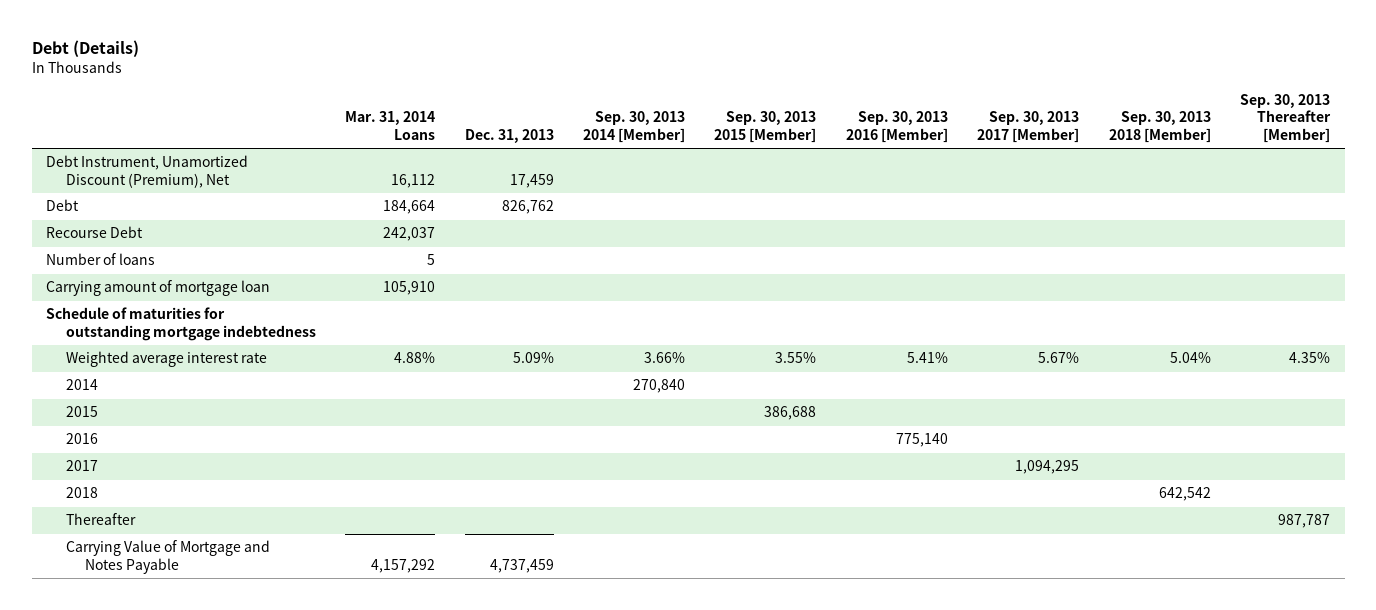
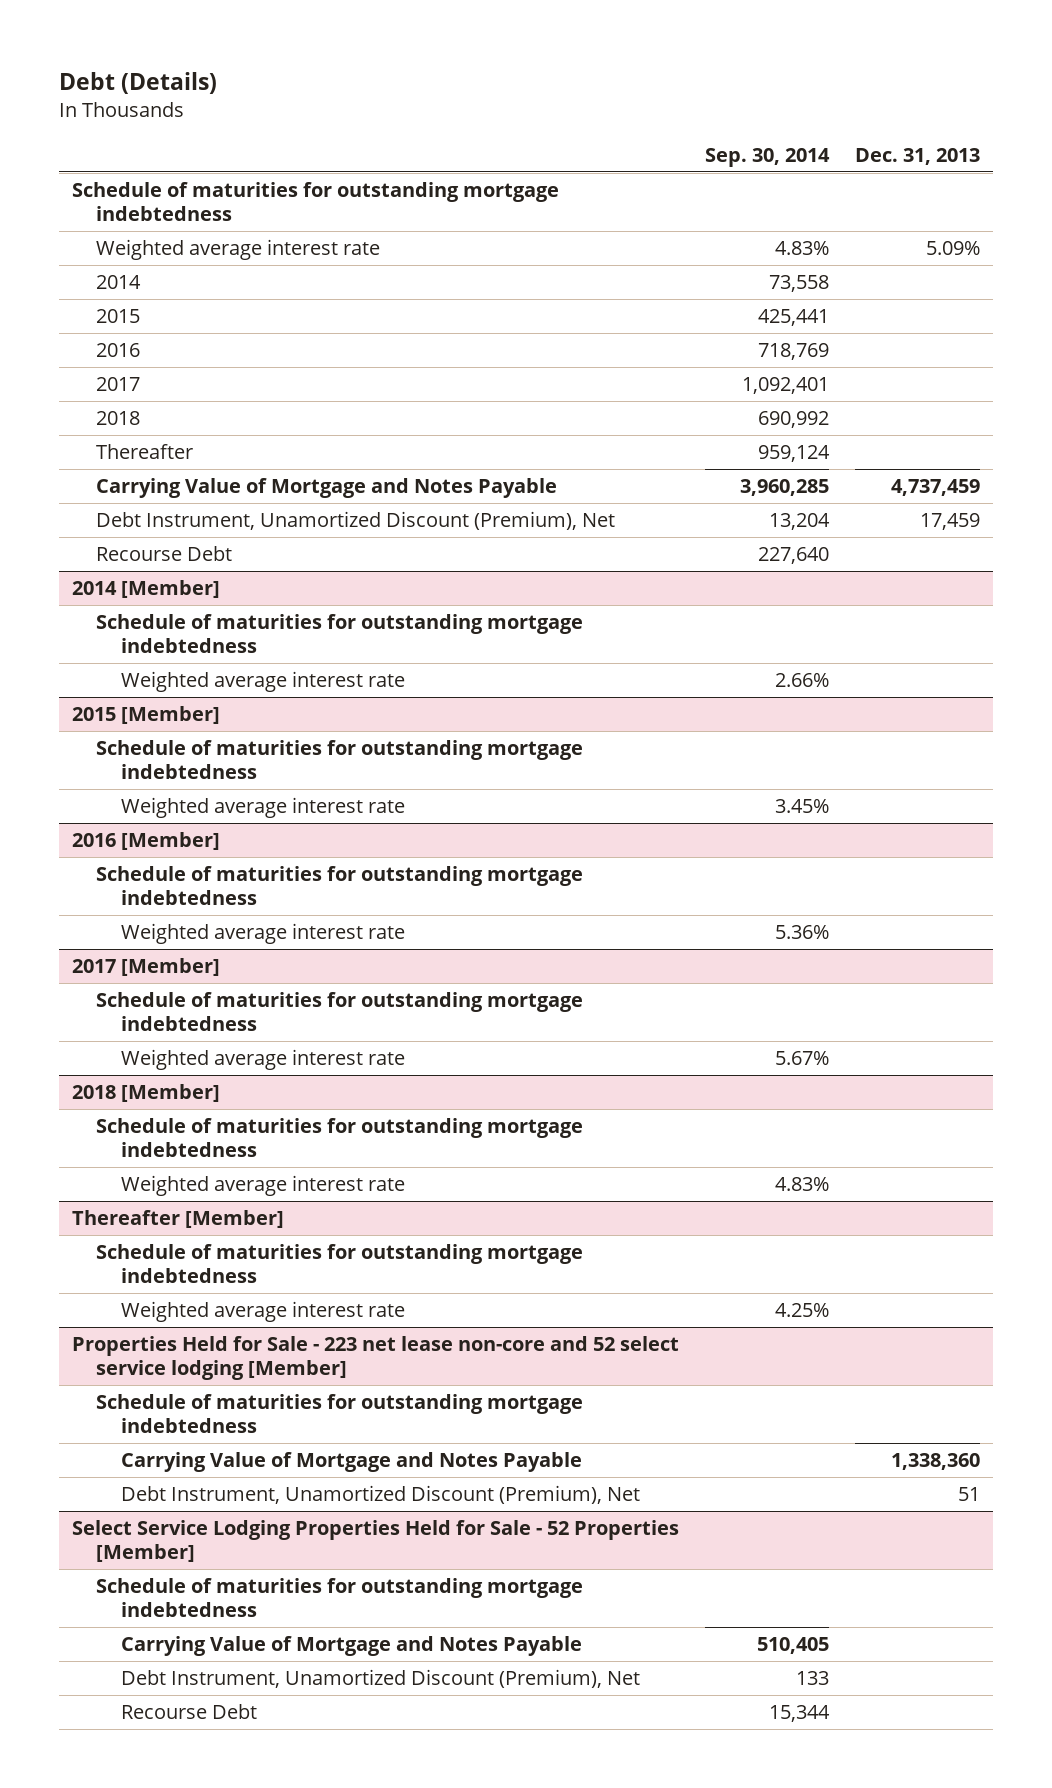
[345,111,436,140] Mar. 31, 2014 Loans -> none
[583,111,686,143] Sep. 30, 2013 2014 [Member] -> none
[714,111,817,143] Sep. 30, 2013 2015 [Member] -> none
[845,111,948,143] Sep. 30, 2013 2016 [Member] -> none
[977,111,1080,143] Sep. 30, 2013 2017 [Member] -> none
[1108,111,1211,143] Sep. 30, 2013 2018 [Member] -> none
[1239,94,1331,143] Sep. 30, 2013 Thereafter [Member] -> none
none -> [704,147,830,167] Sep. 30, 2014
[46,199,80,212] Debt -> none
[46,253,156,266] Number of loans -> none
[46,280,271,297] Carrying amount of mortgage loan -> none
[46,155,249,188] Debt Instrument, Unamortized Discount (Premium), Net -> [96,511,616,531] Debt Instrument, Unamortized Discount (Premium), Net
[46,226,144,239] Recourse Debt -> [96,546,233,562] Recourse Debt
none -> [71,580,220,599] 2014 [Member]
none -> [96,614,584,654] Schedule of maturities for outstanding mortgage indebtedness
none -> [120,671,405,693] Weighted average interest rate
none -> [71,706,220,725] 2015 [Member]
none -> [96,740,584,780] Schedule of maturities for outstanding mortgage indebtedness
none -> [120,797,405,819] Weighted average interest rate
none -> [71,832,220,851] 2016 [Member]
none -> [96,866,584,906] Schedule of maturities for outstanding mortgage indebtedness
none -> [120,923,405,945] Weighted average interest rate
none -> [71,958,220,977] 2017 [Member]
none -> [96,992,584,1032] Schedule of maturities for outstanding mortgage indebtedness
none -> [120,1049,405,1071] Weighted average interest rate
none -> [71,1084,220,1103] 2018 [Member]
none -> [96,1118,584,1158] Schedule of maturities for outstanding mortgage indebtedness
none -> [120,1175,405,1197] Weighted average interest rate
none -> [71,1210,284,1229] Thereafter [Member]
none -> [96,1244,584,1284] Schedule of maturities for outstanding mortgage indebtedness
none -> [120,1301,405,1323] Weighted average interest rate
none -> [71,1336,679,1381] Properties Held for Sale - 223 net lease non-core and 52 select service lodging [Member]
none -> [96,1394,584,1434] Schedule of maturities for outstanding mortgage indebtedness
none -> [120,1452,582,1473] Carrying Value of Mortgage and Notes Payable
none -> [120,1485,640,1505] Debt Instrument, Unamortized Discount (Premium), Net
none -> [71,1520,679,1563] Select Service Lodging Properties Held for Sale - 52 Properties [Member]
none -> [96,1578,584,1618] Schedule of maturities for outstanding mortgage indebtedness
none -> [120,1636,582,1657] Carrying Value of Mortgage and Notes Payable
none -> [120,1669,640,1689] Debt Instrument, Unamortized Discount (Premium), Net
none -> [120,1704,257,1720] Recourse Debt

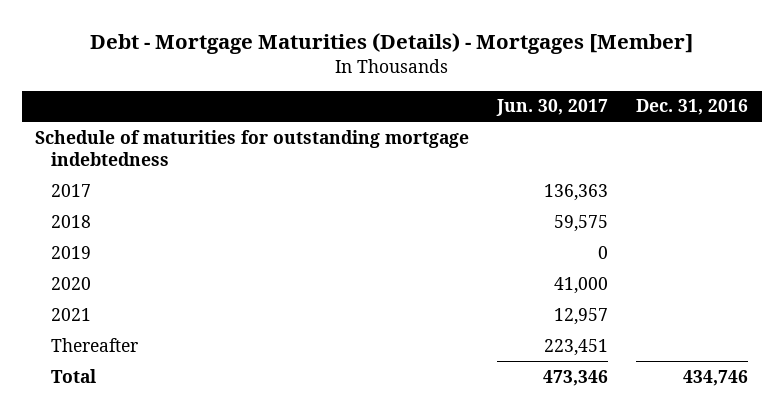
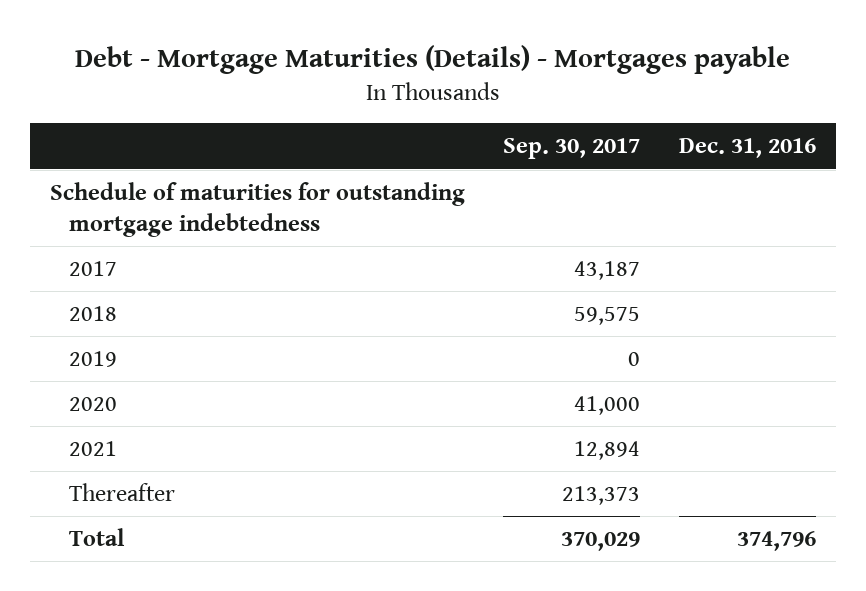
[89,33,693,55] Debt - Mortgage Maturities (Details) - Mortgages [Member] -> [74,45,790,75] Debt - Mortgage Maturities (Details) - Mortgages payable
[496,99,609,117] Jun. 30, 2017 -> none
none -> [503,138,641,160] Sep. 30, 2017
[683,369,749,386] 434,746 -> [737,531,817,552] 374,796

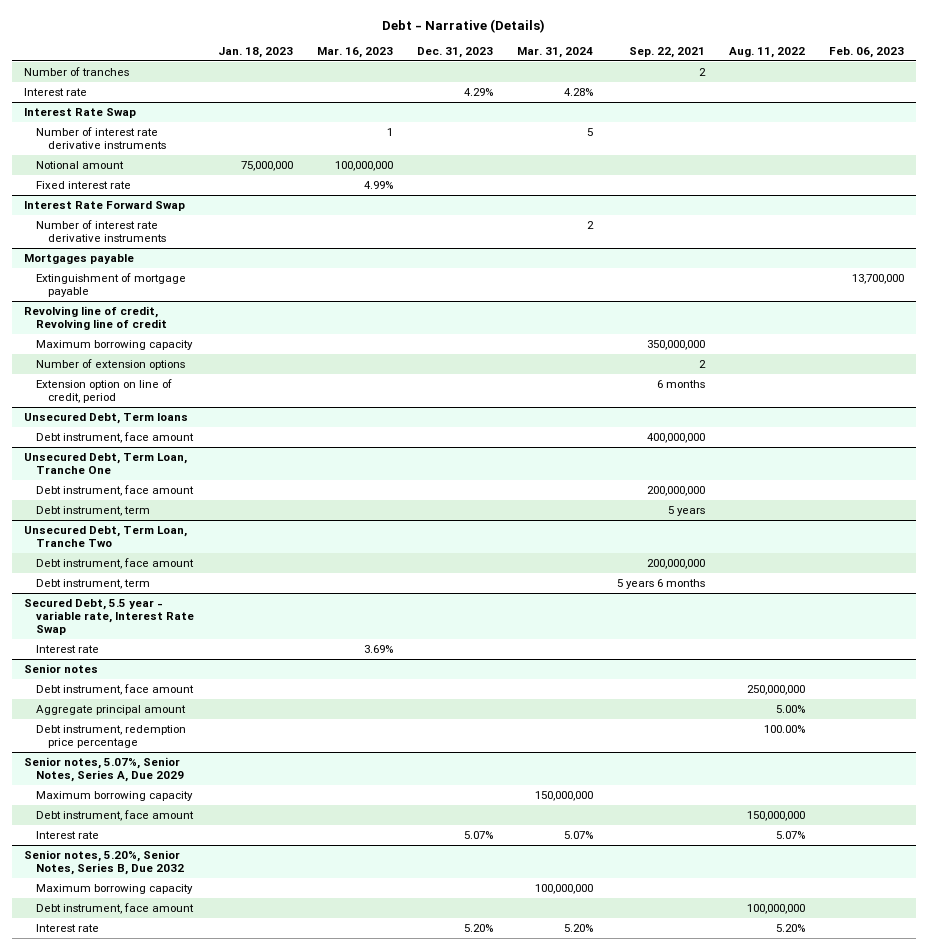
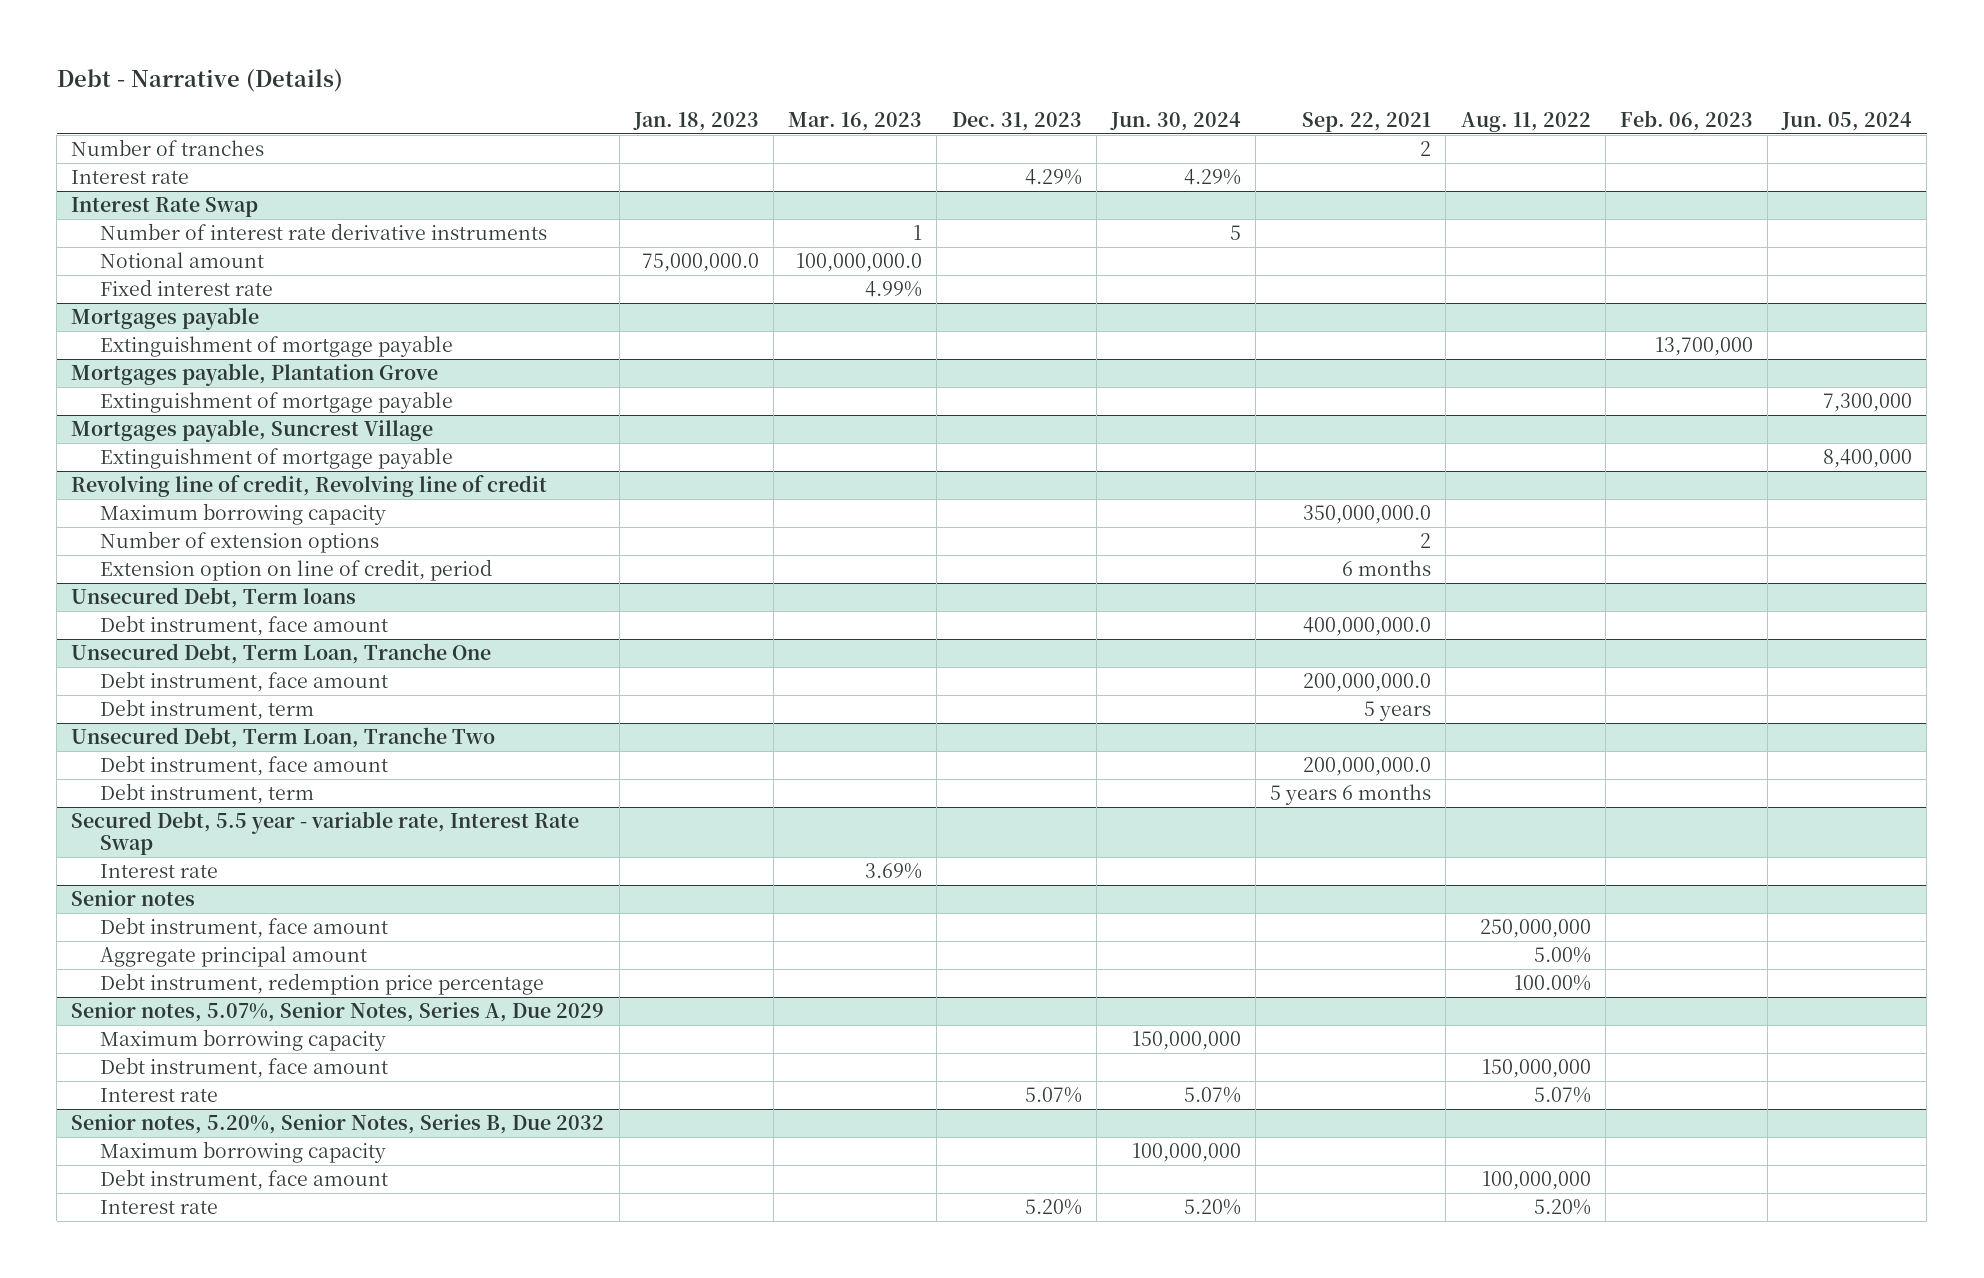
[516,46,593,58] Mar. 31, 2024 -> none
none -> [1109,111,1241,131] Jun. 30, 2024
none -> [1781,111,1913,131] Jun. 05, 2024
[240,160,293,171] 75,000,000 -> [641,252,759,272] 75,000,000.0
[334,160,393,171] 100,000,000 -> [796,252,923,272] 100,000,000.0
[23,200,185,211] Interest Rate Forward Swap -> none
[35,219,166,243] Number of interest rate derivative instruments -> none
none -> [71,362,439,386] Mortgages payable, Plantation Grove
none -> [99,390,453,413] Extinguishment of mortgage payable
none -> [71,418,434,442] Mortgages payable, Suncrest Village
none -> [99,446,453,469] Extinguishment of mortgage payable
[646,339,705,350] 350,000,000 -> [1303,504,1432,524] 350,000,000.0
[646,432,705,443] 400,000,000 -> [1303,616,1432,636] 400,000,000.0
[646,485,705,496] 200,000,000 -> [1303,672,1432,692] 200,000,000.0
[646,558,705,569] 200,000,000 -> [1303,756,1432,776] 200,000,000.0

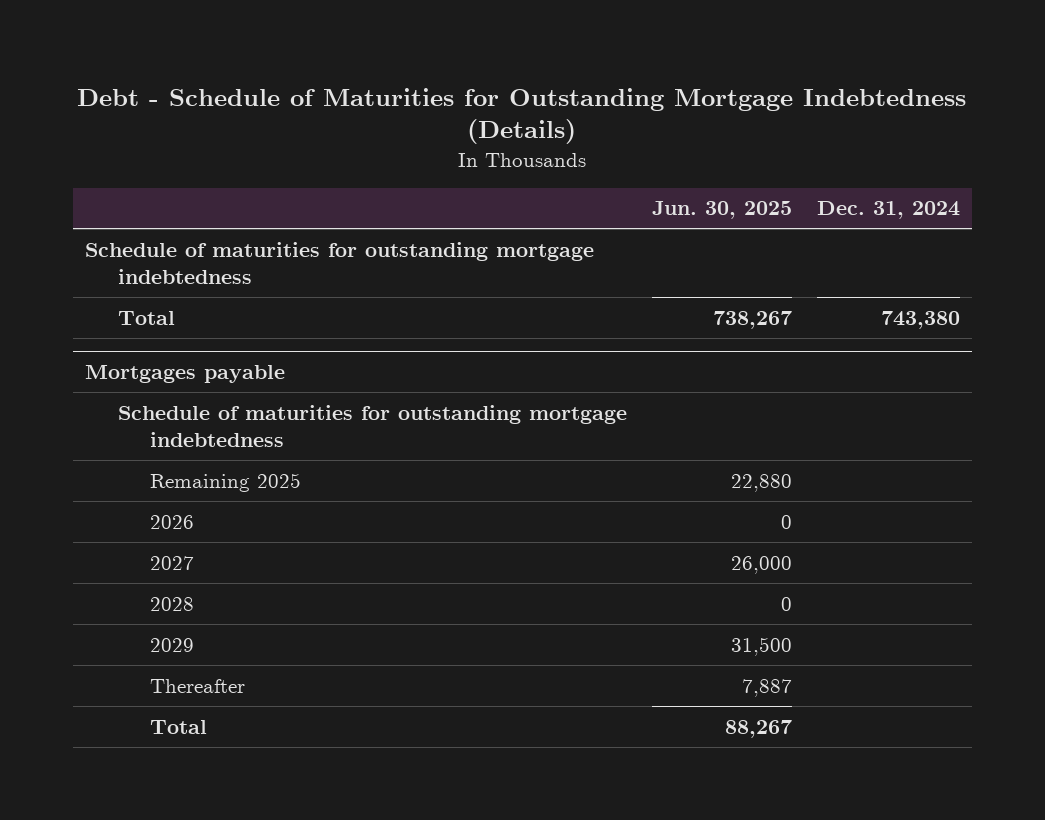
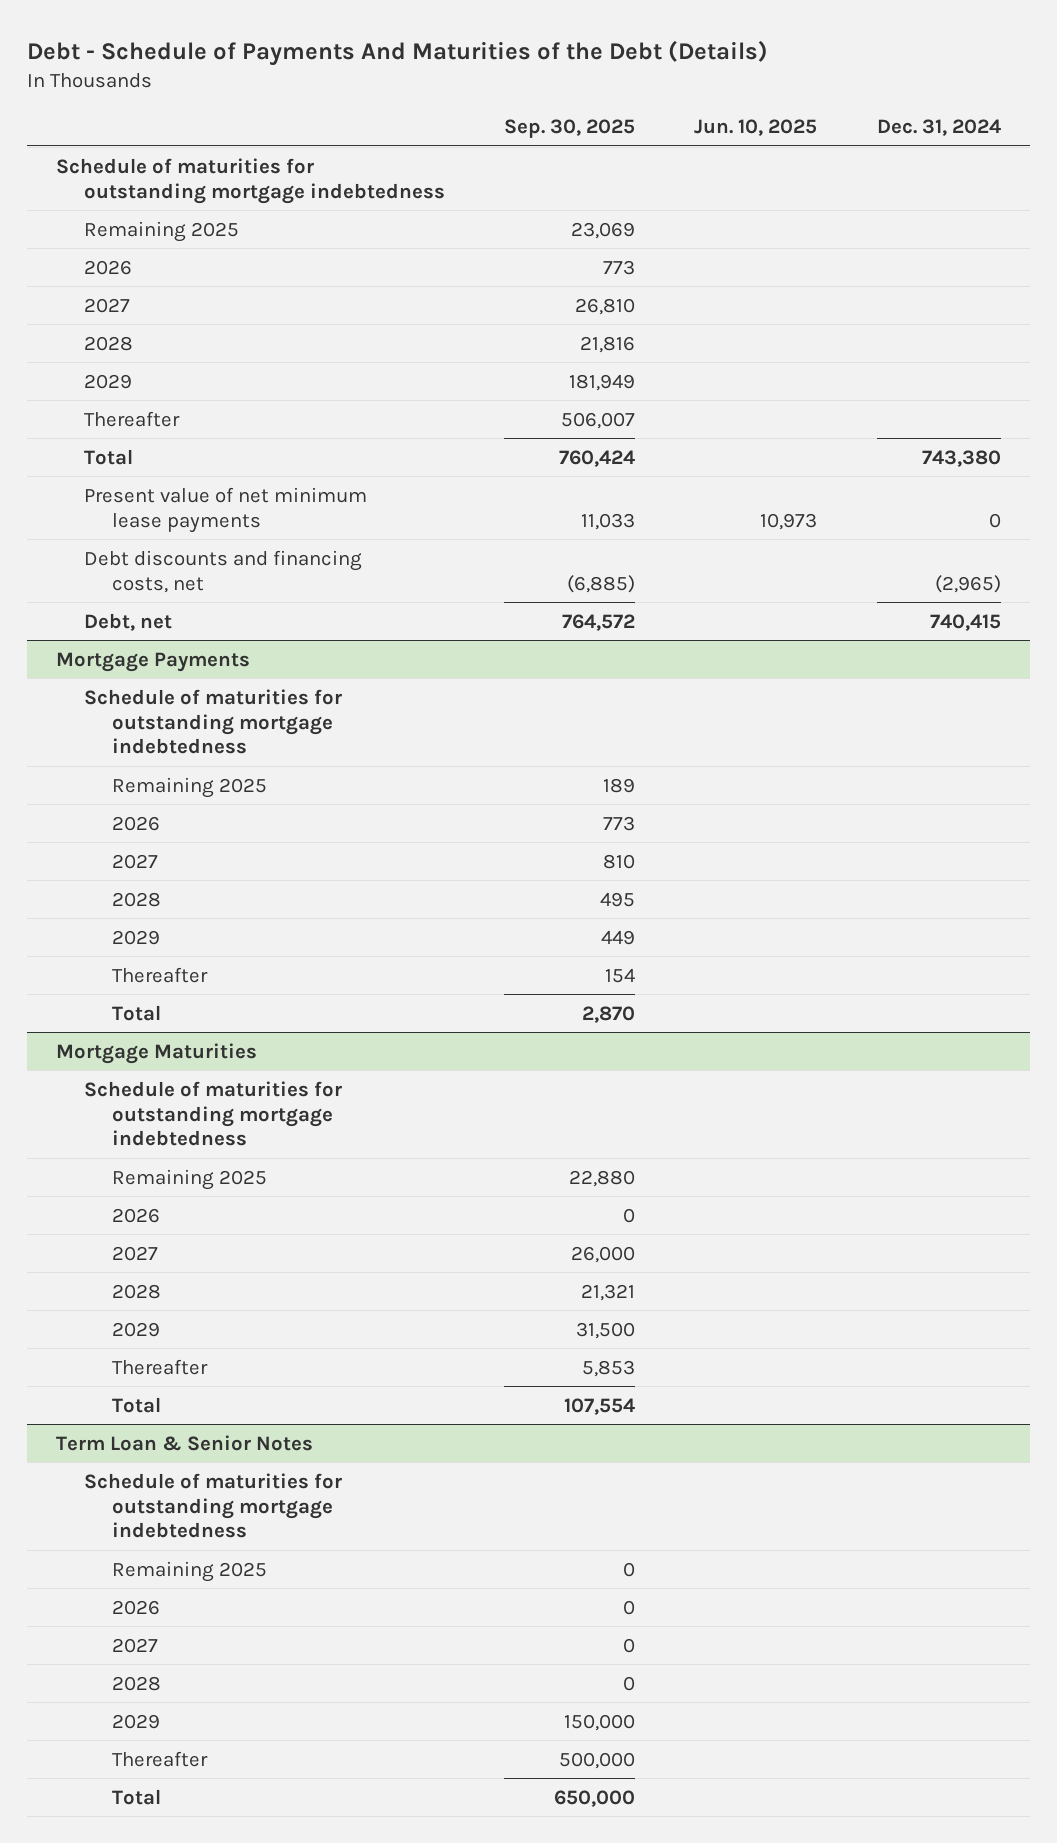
[77,87,967,145] Debt - Schedule of Maturities for Outstanding Mortgage Indebtedness (Details) -> [26,39,768,66] Debt - Schedule of Payments And Maturities of the Debt (Details)
[651,201,792,220] Jun. 30, 2025 -> none
none -> [504,119,636,139] Sep. 30, 2025
none -> [694,119,818,137] Jun. 10, 2025
none -> [84,220,240,242] Remaining 2025
none -> [84,259,133,275] 2026
none -> [84,297,131,313] 2027
none -> [84,335,134,351] 2028
none -> [84,373,133,389] 2029
none -> [84,410,181,427] Thereafter
none -> [84,486,368,533] Present value of net minimum lease payments
none -> [84,549,363,593] Debt discounts and financing costs, net
none -> [84,612,173,631] Debt, net
none -> [56,651,251,672] Mortgage Payments
none -> [84,688,343,755] Schedule of maturities for outstanding mortgage indebtedness
none -> [111,776,267,798] Remaining 2025
none -> [111,815,160,831] 2026
none -> [111,853,158,869] 2027
none -> [111,891,161,907] 2028
none -> [111,929,160,945] 2029
none -> [111,966,208,983] Thereafter
none -> [111,1004,161,1021] Total
[85,365,286,384] Mortgages payable -> [56,1042,258,1064] Mortgage Maturities
none -> [56,1434,314,1451] Term Loan & Senior Notes
none -> [84,1472,343,1539] Schedule of maturities for outstanding mortgage indebtedness
none -> [111,1560,267,1582] Remaining 2025
none -> [111,1599,160,1615] 2026
none -> [111,1637,158,1653] 2027
none -> [111,1675,161,1691] 2028
none -> [111,1713,160,1729] 2029
none -> [111,1750,208,1767] Thereafter
none -> [111,1788,161,1805] Total

